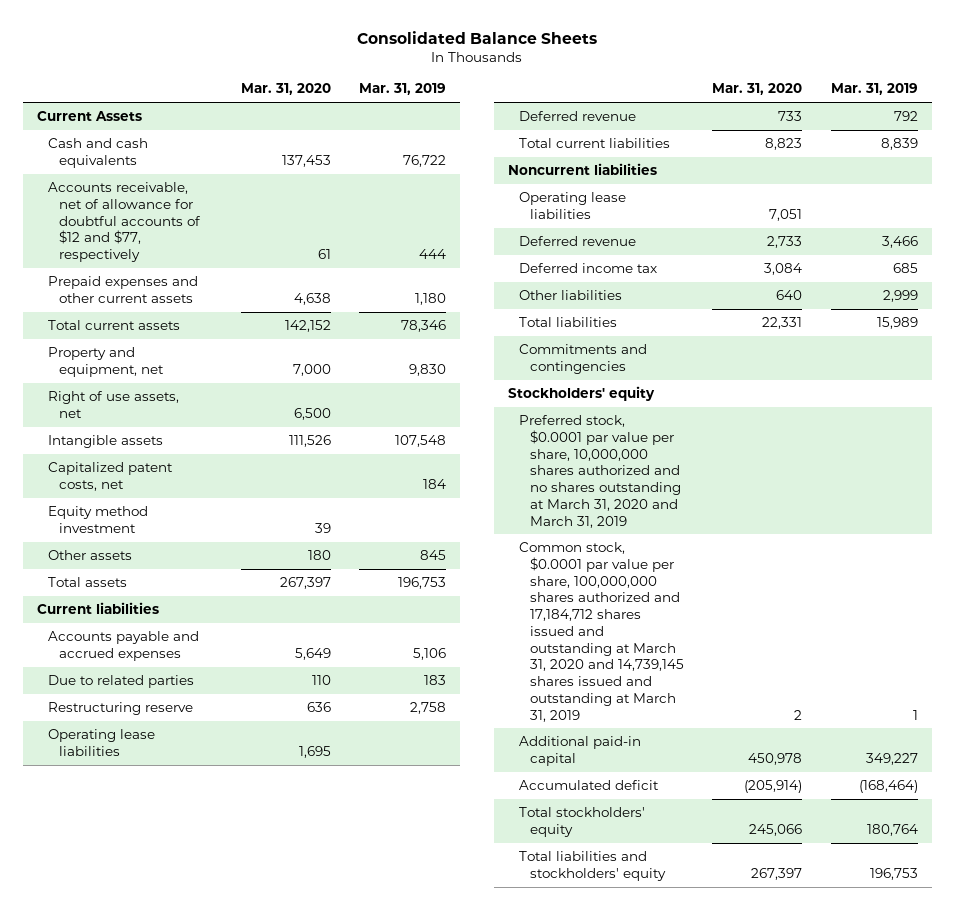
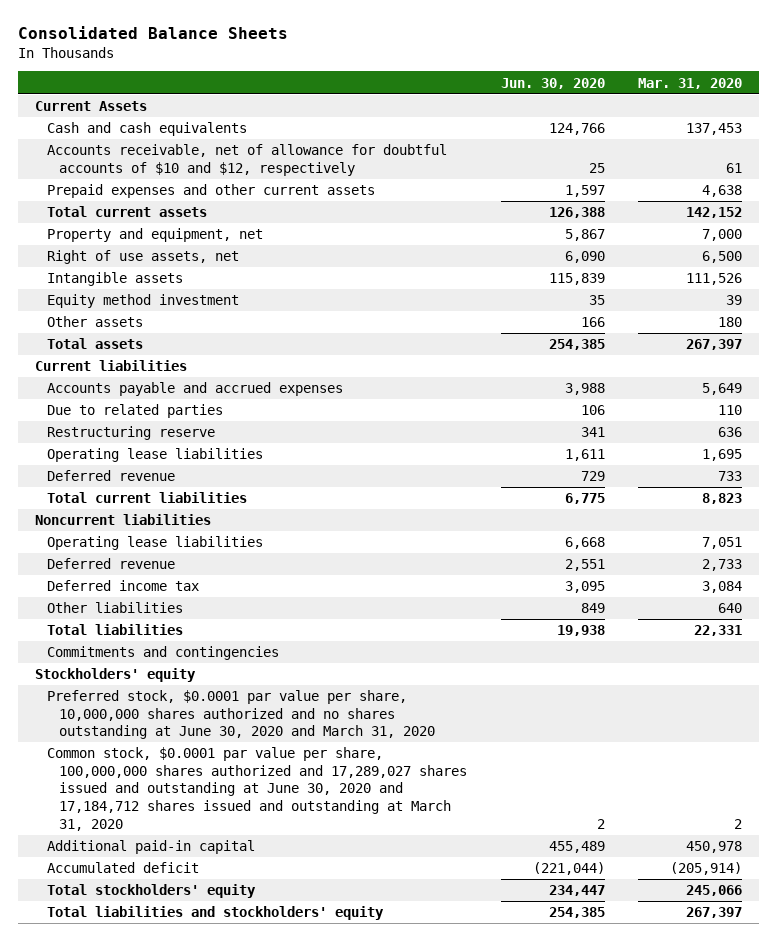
[359,83,447,96] Mar. 31, 2019 -> none
none -> [500,77,605,89] Jun. 30, 2020
[47,182,201,263] Accounts receivable, net of allowance for doubtful accounts of $12 and $77, respectively -> [46,144,447,176] Accounts receivable, net of allowance for doubtful accounts of $10 and $12, respectively
[47,462,173,491] Capitalized patent costs, net -> none
[519,415,682,528] Preferred stock, $0.0001 par value per share, 10,000,000 shares authorized and no shares outstanding at March 31, 2020 and March 31, 2019 -> [46,690,436,740] Preferred stock, $0.0001 par value per share, 10,000,000 shares authorized and no shares outstanding at June 30, 2020 and March 31, 2020
[519,542,685,722] Common stock, $0.0001 par value per share, 100,000,000 shares authorized and 17,184,712 shares issued and outstanding at March 31, 2020 and 14,739,145 shares issued and outstanding at March 31, 2019 -> [46,747,468,831] Common stock, $0.0001 par value per share, 100,000,000 shares authorized and 17,289,027 shares issued and outstanding at June 30, 2020 and 17,184,712 shares issued and outstanding at March 31, 2020

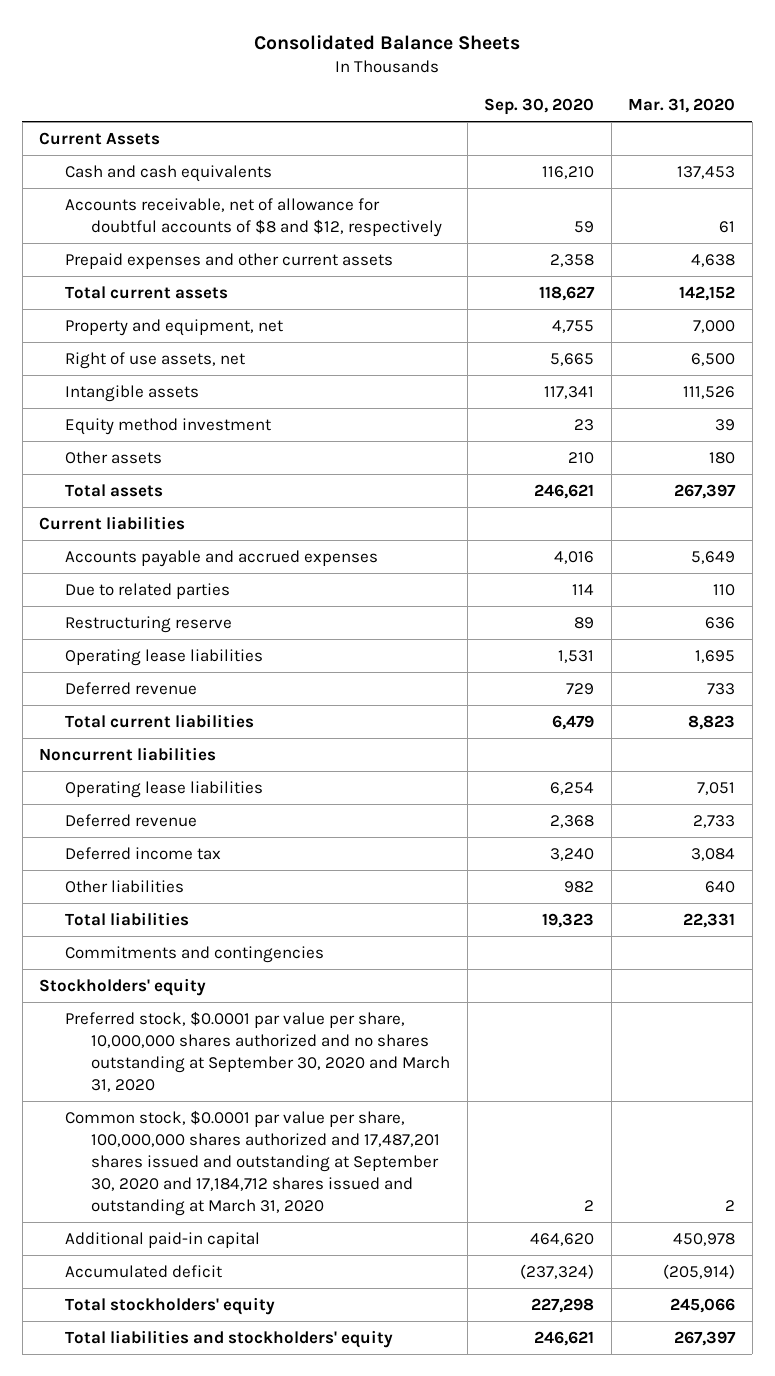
[500,77,605,89] Jun. 30, 2020 -> none
none -> [484,98,595,116] Sep. 30, 2020
[46,144,447,176] Accounts receivable, net of allowance for doubtful accounts of $10 and $12, respectively -> [65,197,442,237] Accounts receivable, net of allowance for doubtful accounts of $8 and $12, respectively
[46,690,436,740] Preferred stock, $0.0001 par value per share, 10,000,000 shares authorized and no shares outstanding at June 30, 2020 and March 31, 2020 -> [65,1010,450,1092] Preferred stock, $0.0001 par value per share, 10,000,000 shares authorized and no shares outstanding at September 30, 2020 and March 31, 2020
[46,747,468,831] Common stock, $0.0001 par value per share, 100,000,000 shares authorized and 17,289,027 shares issued and outstanding at June 30, 2020 and 17,184,712 shares issued and outstanding at March 31, 2020 -> [65,1109,440,1216] Common stock, $0.0001 par value per share, 100,000,000 shares authorized and 17,487,201 shares issued and outstanding at September 30, 2020 and 17,184,712 shares issued and outstanding at March 31, 2020

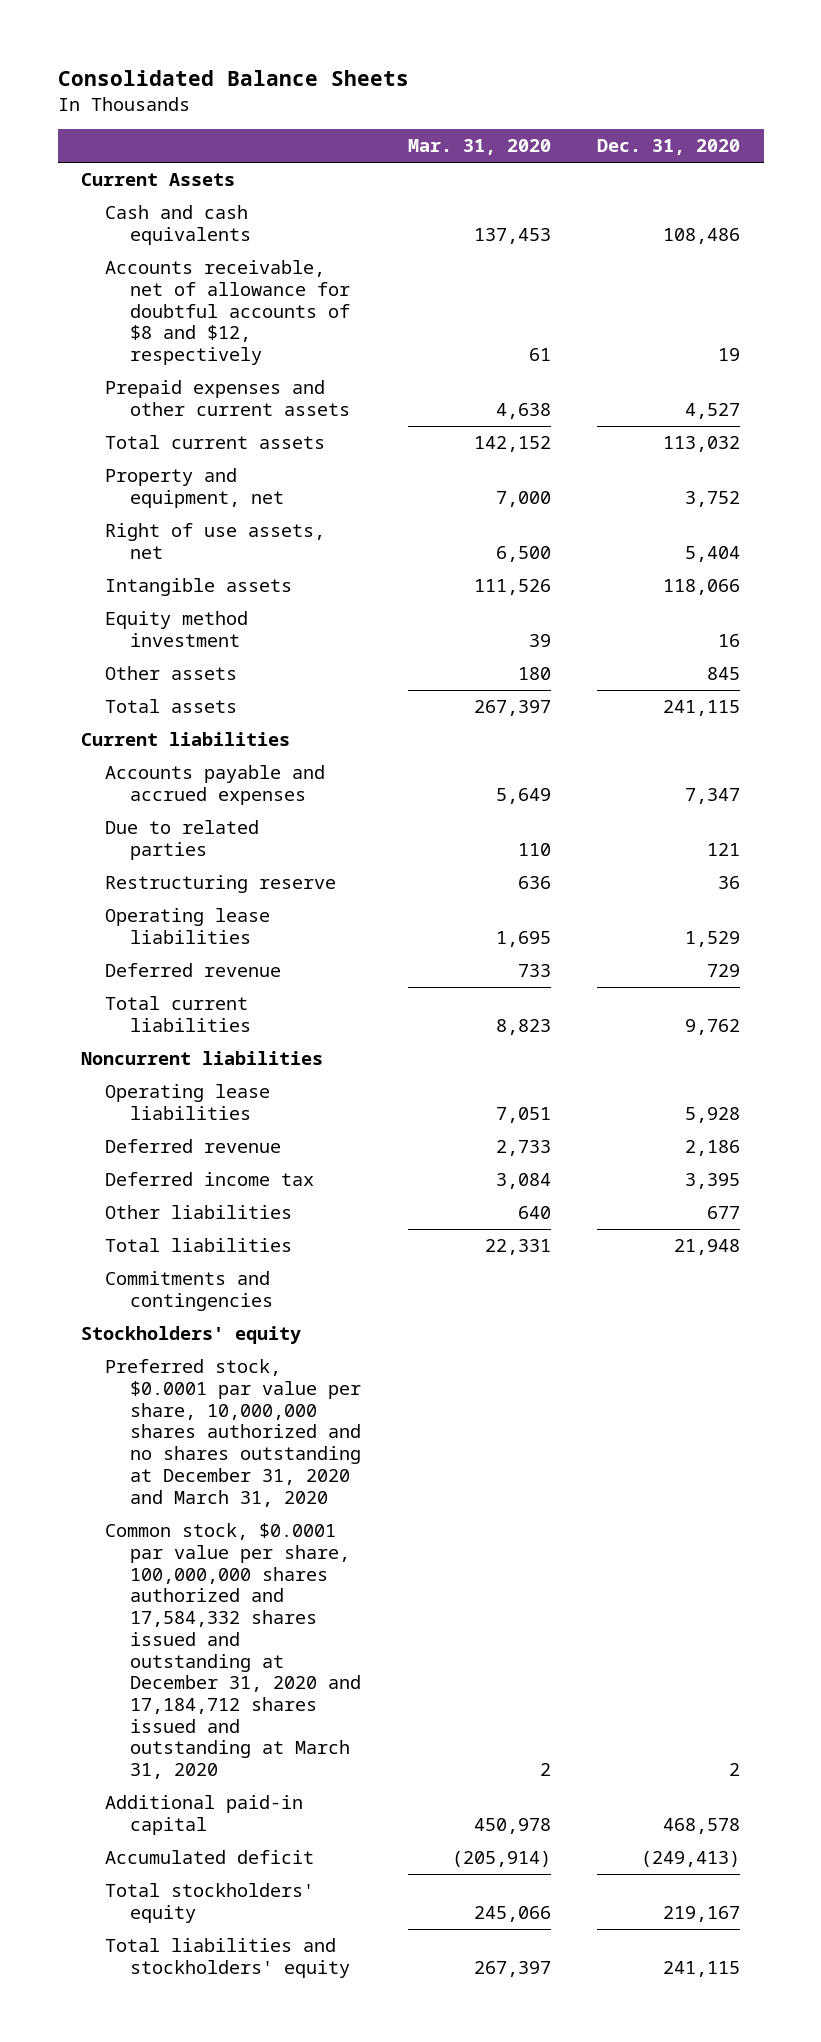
[484,98,595,116] Sep. 30, 2020 -> none
none -> [597,139,741,156] Dec. 31, 2020
[65,1010,450,1092] Preferred stock, $0.0001 par value per share, 10,000,000 shares authorized and no shares outstanding at September 30, 2020 and March 31, 2020 -> [105,1359,361,1507] Preferred stock, $0.0001 par value per share, 10,000,000 shares authorized and no shares outstanding at December 31, 2020 and March 31, 2020
[65,1109,440,1216] Common stock, $0.0001 par value per share, 100,000,000 shares authorized and 17,487,201 shares issued and outstanding at September 30, 2020 and 17,184,712 shares issued and outstanding at March 31, 2020 -> [105,1523,361,1780] Common stock, $0.0001 par value per share, 100,000,000 shares authorized and 17,584,332 shares issued and outstanding at December 31, 2020 and 17,184,712 shares issued and outstanding at March 31, 2020

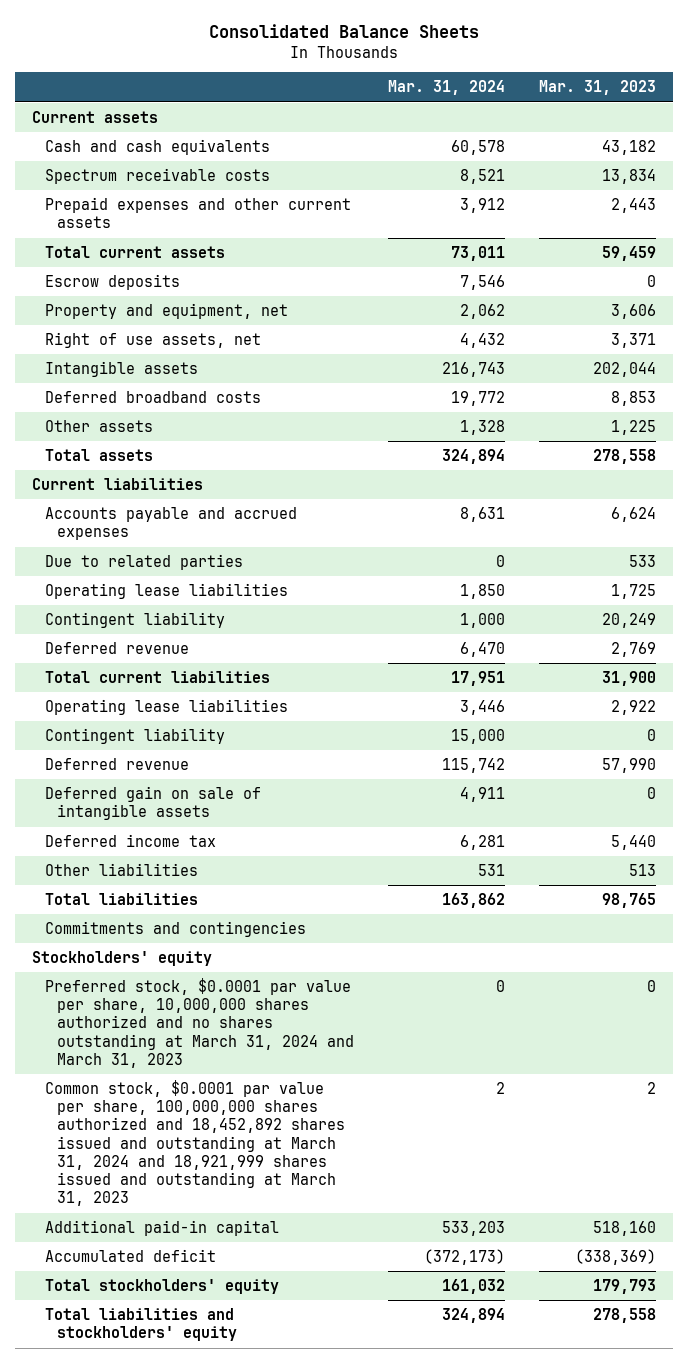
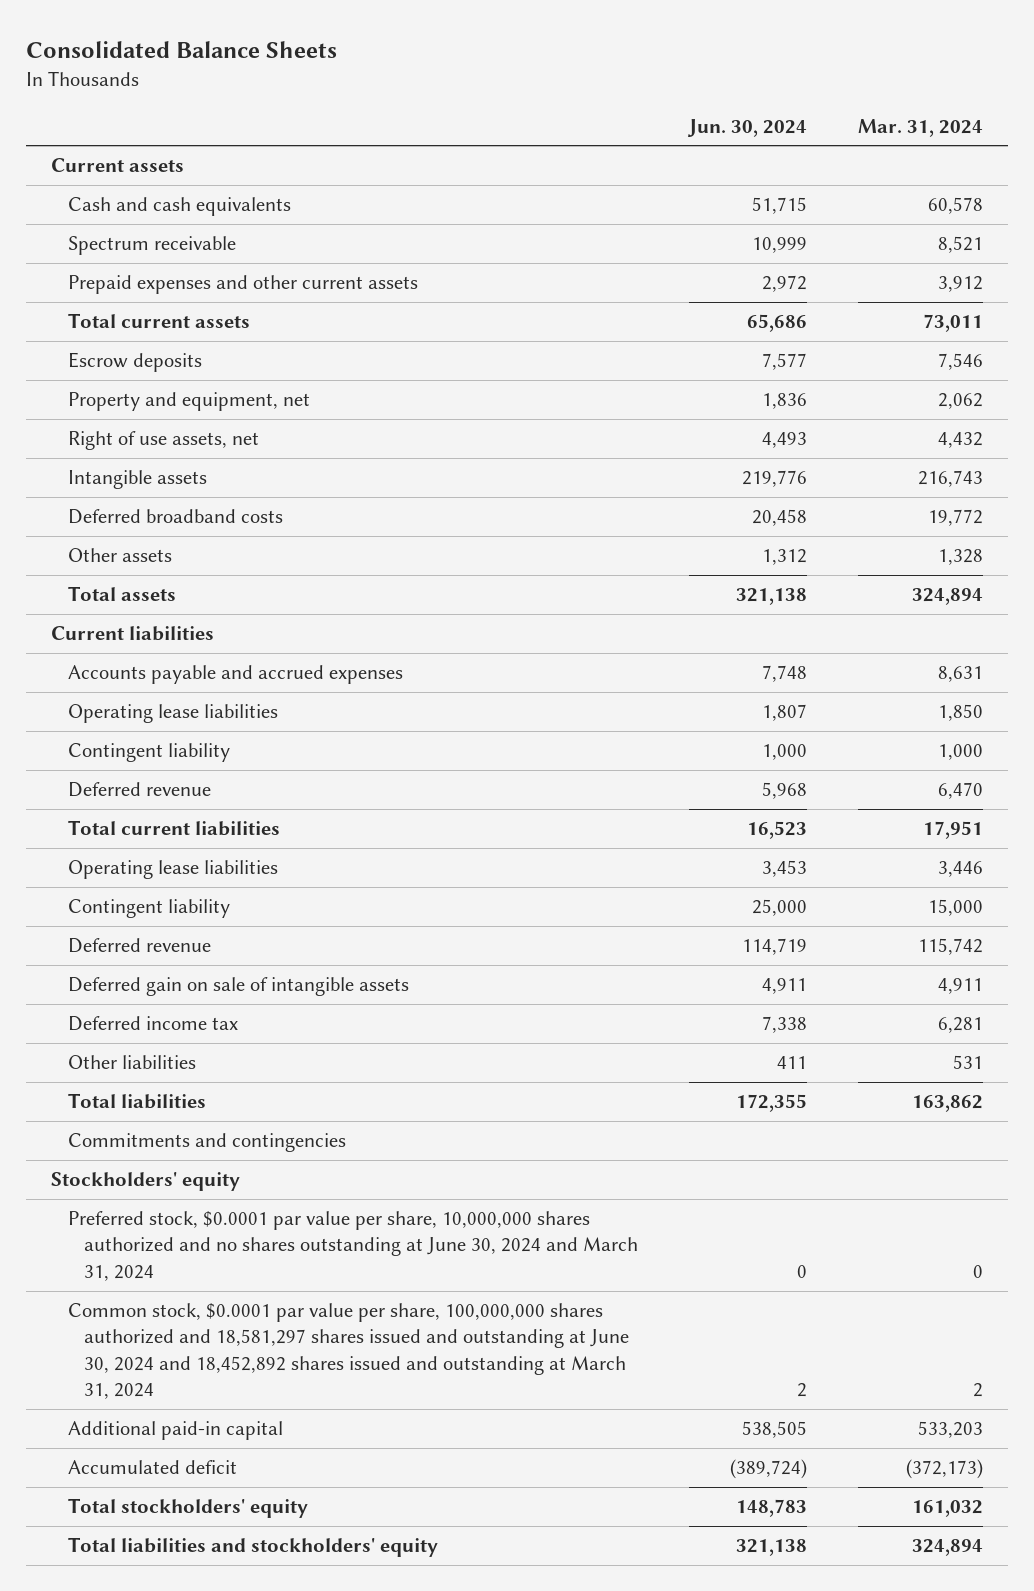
[539,80,657,96] Mar. 31, 2023 -> none
none -> [687,118,808,137] Jun. 30, 2024
[44,168,270,185] Spectrum receivable costs -> [67,236,236,256] Spectrum receivable
[44,554,243,571] Due to related parties -> none
[44,978,355,1068] Preferred stock, $0.0001 par value per share, 10,000,000 shares authorized and no shares outstanding at March 31, 2024 and March 31, 2023 -> [67,1211,639,1281] Preferred stock, $0.0001 par value per share, 10,000,000 shares authorized and no shares outstanding at June 30, 2024 and March 31, 2024
[44,1080,346,1207] Common stock, $0.0001 par value per share, 100,000,000 shares authorized and 18,452,892 shares issued and outstanding at March 31, 2024 and 18,921,999 shares issued and outstanding at March 31, 2023 -> [67,1303,630,1400] Common stock, $0.0001 par value per share, 100,000,000 shares authorized and 18,581,297 shares issued and outstanding at June 30, 2024 and 18,452,892 shares issued and outstanding at March 31, 2024

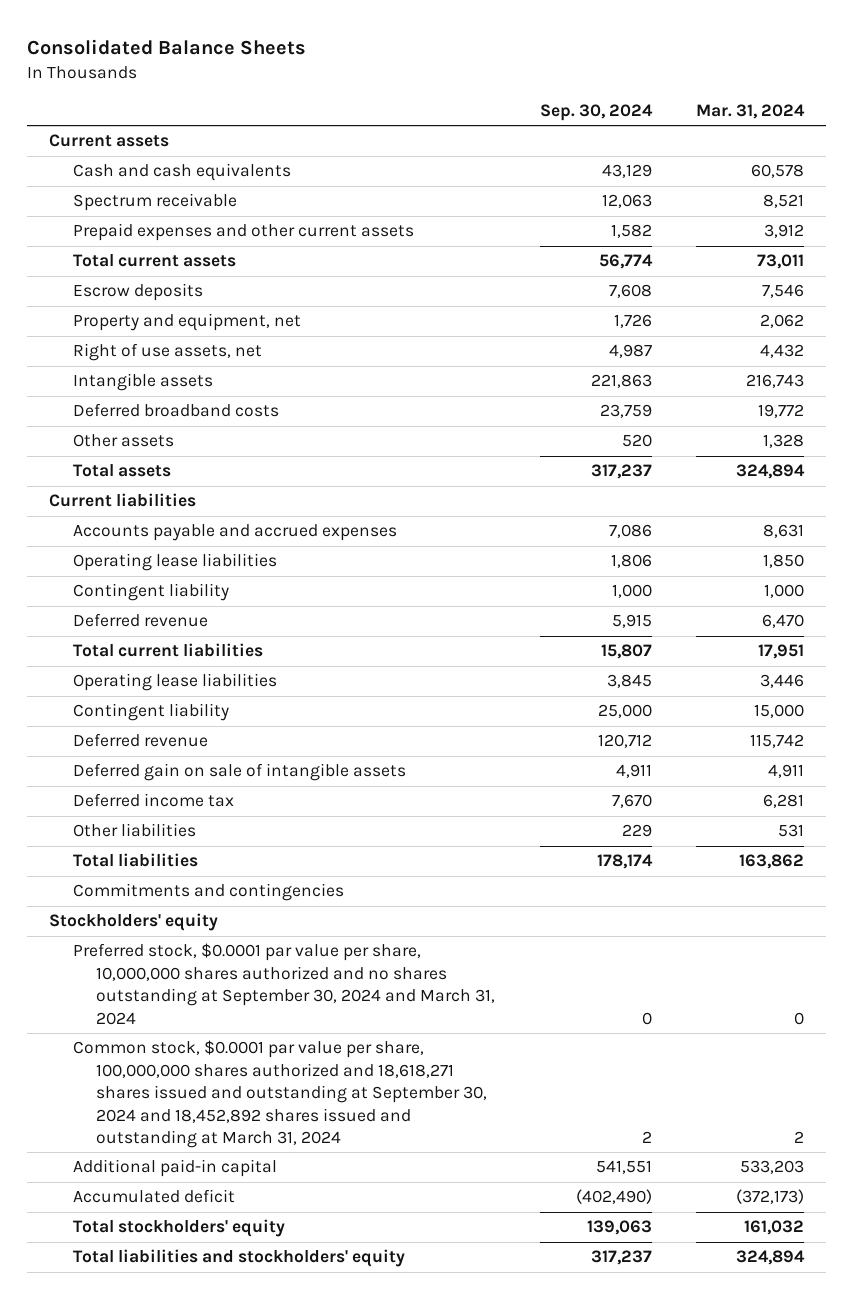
[687,118,808,137] Jun. 30, 2024 -> none
none -> [539,103,653,121] Sep. 30, 2024
[67,1211,639,1281] Preferred stock, $0.0001 par value per share, 10,000,000 shares authorized and no shares outstanding at June 30, 2024 and March 31, 2024 -> [72,943,496,1025] Preferred stock, $0.0001 par value per share, 10,000,000 shares authorized and no shares outstanding at September 30, 2024 and March 31, 2024
[67,1303,630,1400] Common stock, $0.0001 par value per share, 100,000,000 shares authorized and 18,581,297 shares issued and outstanding at June 30, 2024 and 18,452,892 shares issued and outstanding at March 31, 2024 -> [72,1040,488,1149] Common stock, $0.0001 par value per share, 100,000,000 shares authorized and 18,618,271 shares issued and outstanding at September 30, 2024 and 18,452,892 shares issued and outstanding at March 31, 2024

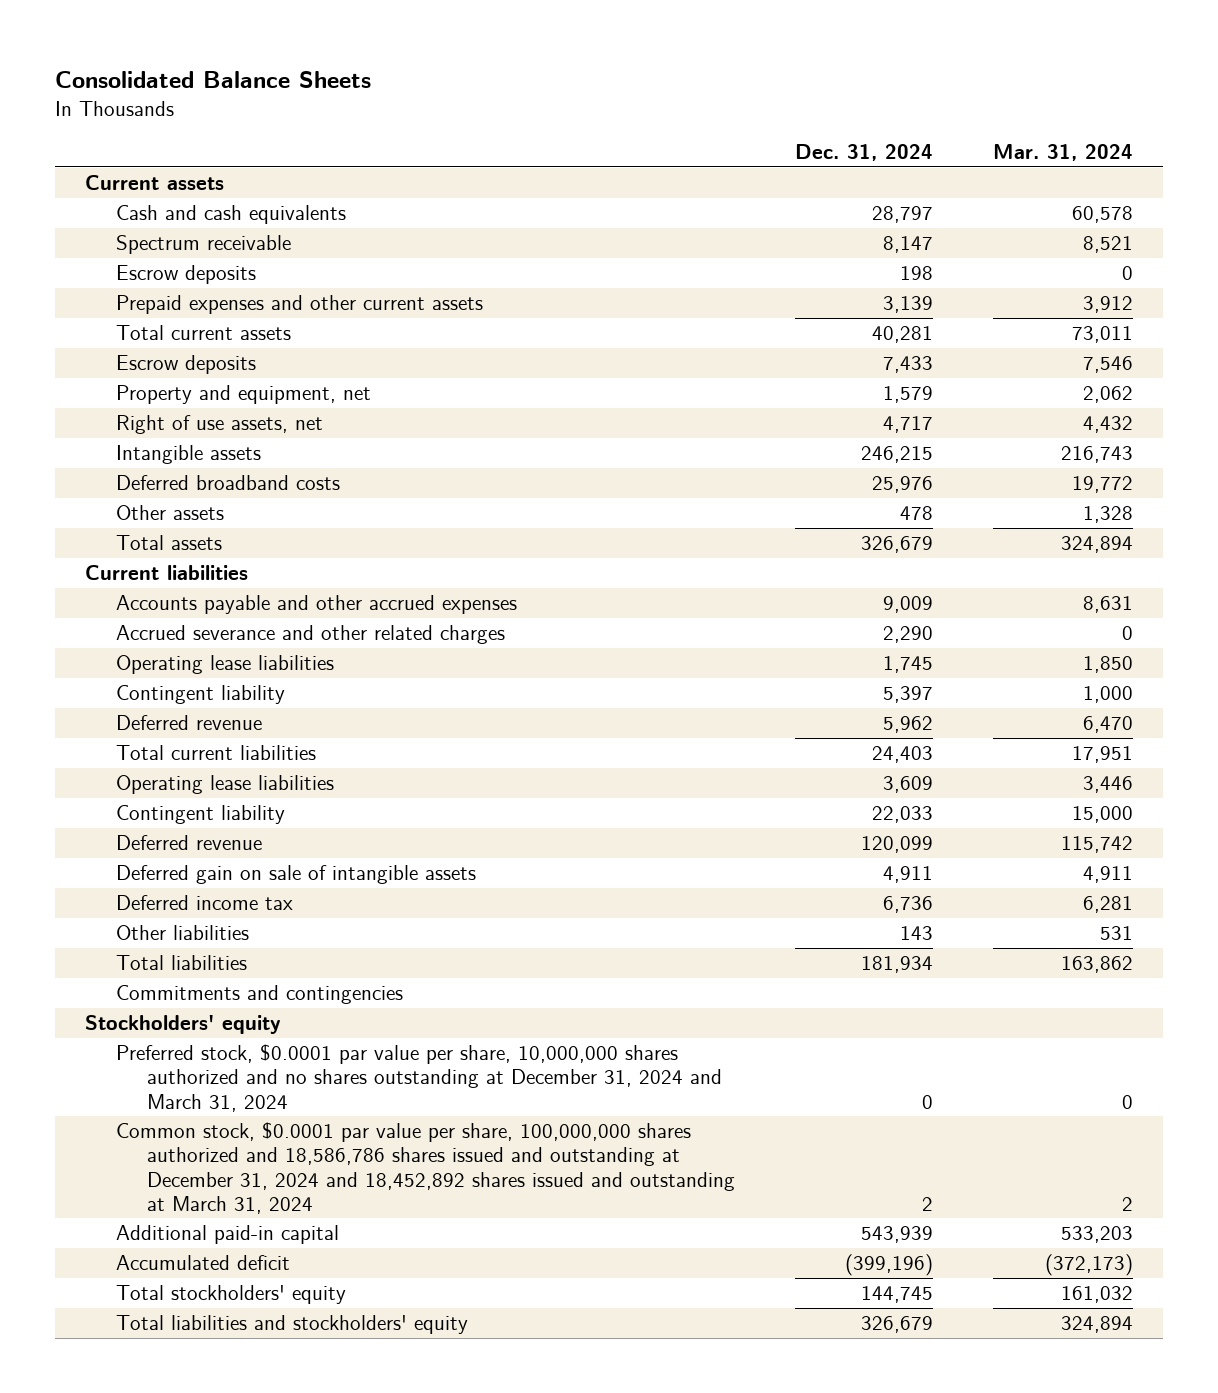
[539,103,653,121] Sep. 30, 2024 -> none
none -> [794,144,933,162] Dec. 31, 2024
none -> [116,265,257,285] Escrow deposits
[72,524,397,542] Accounts payable and accrued expenses -> [116,595,518,615] Accounts payable and other accrued expenses
none -> [116,625,506,645] Accrued severance and other related charges
[72,943,496,1025] Preferred stock, $0.0001 par value per share, 10,000,000 shares authorized and no shares outstanding at September 30, 2024 and March 31, 2024 -> [116,1044,723,1112] Preferred stock, $0.0001 par value per share, 10,000,000 shares authorized and no shares outstanding at December 31, 2024 and March 31, 2024
[72,1040,488,1149] Common stock, $0.0001 par value per share, 100,000,000 shares authorized and 18,618,271 shares issued and outstanding at September 30, 2024 and 18,452,892 shares issued and outstanding at March 31, 2024 -> [116,1122,736,1214] Common stock, $0.0001 par value per share, 100,000,000 shares authorized and 18,586,786 shares issued and outstanding at December 31, 2024 and 18,452,892 shares issued and outstanding at March 31, 2024

